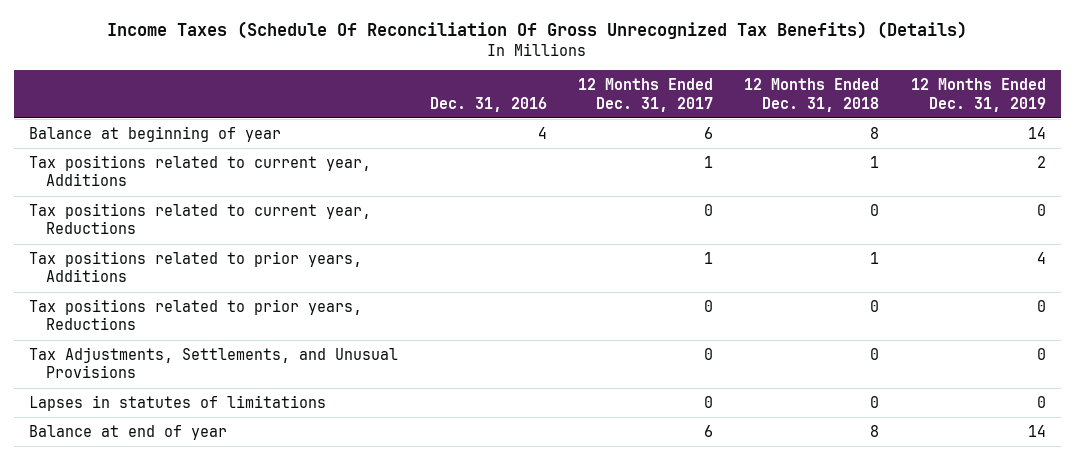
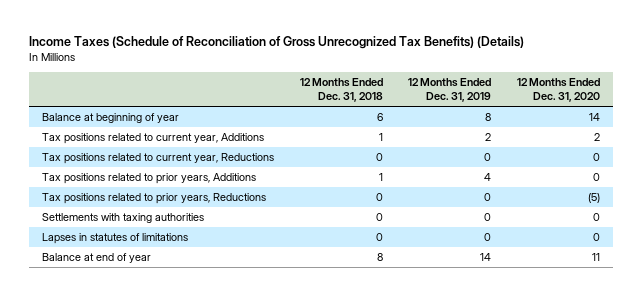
[107,21,968,40] Income Taxes (Schedule Of Reconciliation Of Gross Unrecognized Tax Benefits) (Details) -> [29,36,525,50] Income Taxes (Schedule of Reconciliation of Gross Unrecognized Tax Benefits) (Details)
[429,96,547,112] Dec. 31, 2016 -> none
[577,77,713,112] 12 Months Ended Dec. 31, 2017 -> none
none -> [516,78,600,103] 12 Months Ended Dec. 31, 2020
[870,126,880,139] 8 -> [376,112,383,121] 6
[1027,126,1046,139] 14 -> [485,112,492,121] 8
[29,346,399,379] Tax Adjustments, Settlements, and Unusual Provisions -> [42,212,205,223] Settlements with taxing authorities

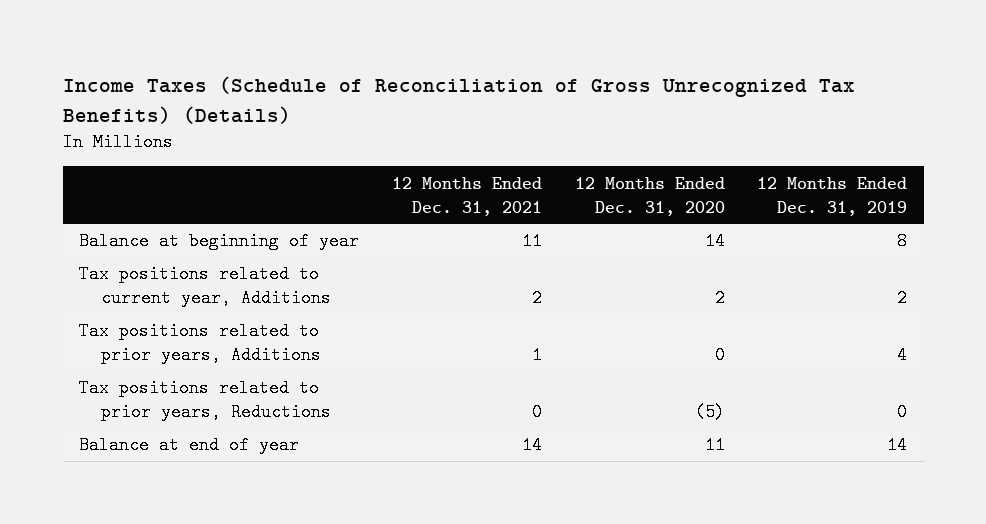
[299,78,383,103] 12 Months Ended Dec. 31, 2018 -> none
none -> [391,176,542,216] 12 Months Ended Dec. 31, 2021
[42,152,275,164] Tax positions related to current year, Reductions -> none
[42,212,205,223] Settlements with taxing authorities -> none
[42,232,189,244] Lapses in statutes of limitations -> none

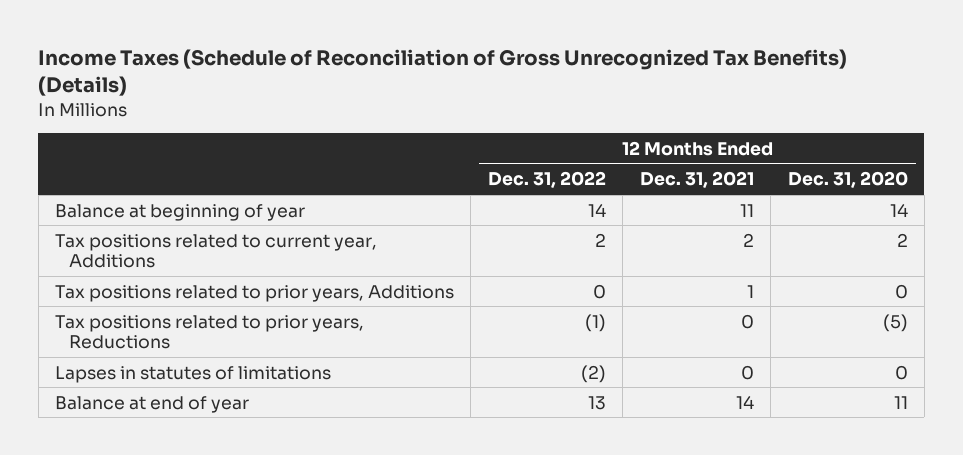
[757,176,908,216] 12 Months Ended Dec. 31, 2019 -> none
none -> [487,171,606,189] Dec. 31, 2022
none -> [55,365,332,383] Lapses in statutes of limitations

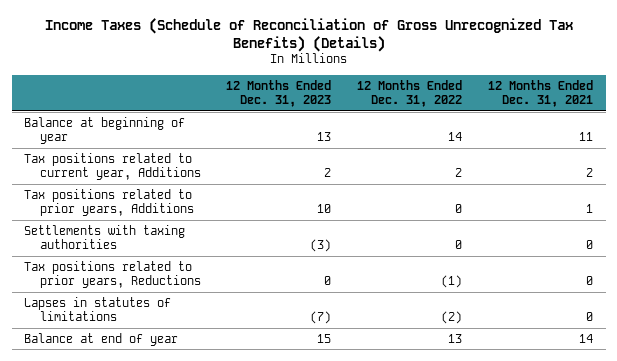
[787,171,908,189] Dec. 31, 2020 -> none
none -> [226,79,332,108] 12 Months Ended Dec. 31, 2023
none -> [24,224,186,250] Settlements with taxing authorities

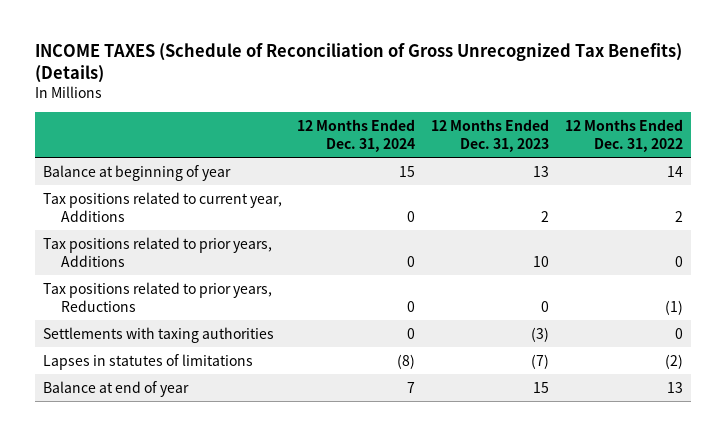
[44,17,573,52] Income Taxes (Schedule of Reconciliation of Gross Unrecognized Tax Benefits) (Details) -> [34,42,682,83] INCOME TAXES (Schedule of Reconciliation of Gross Unrecognized Tax Benefits) (Details)
[487,79,593,108] 12 Months Ended Dec. 31, 2021 -> none
none -> [297,118,416,152] 12 Months Ended Dec. 31, 2024
[24,224,186,250] Settlements with taxing authorities -> [42,326,274,343] Settlements with taxing authorities

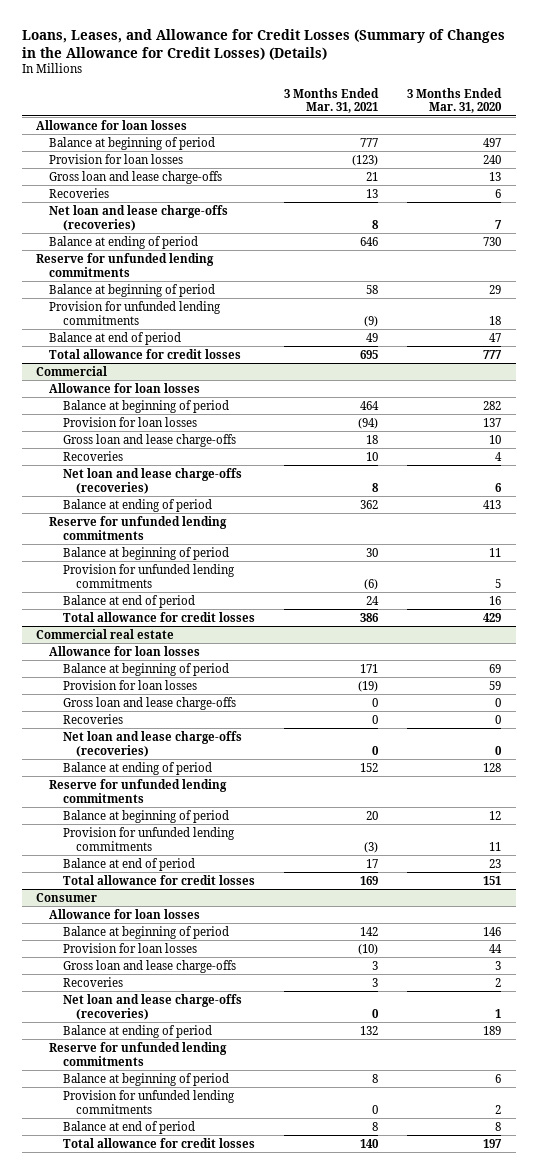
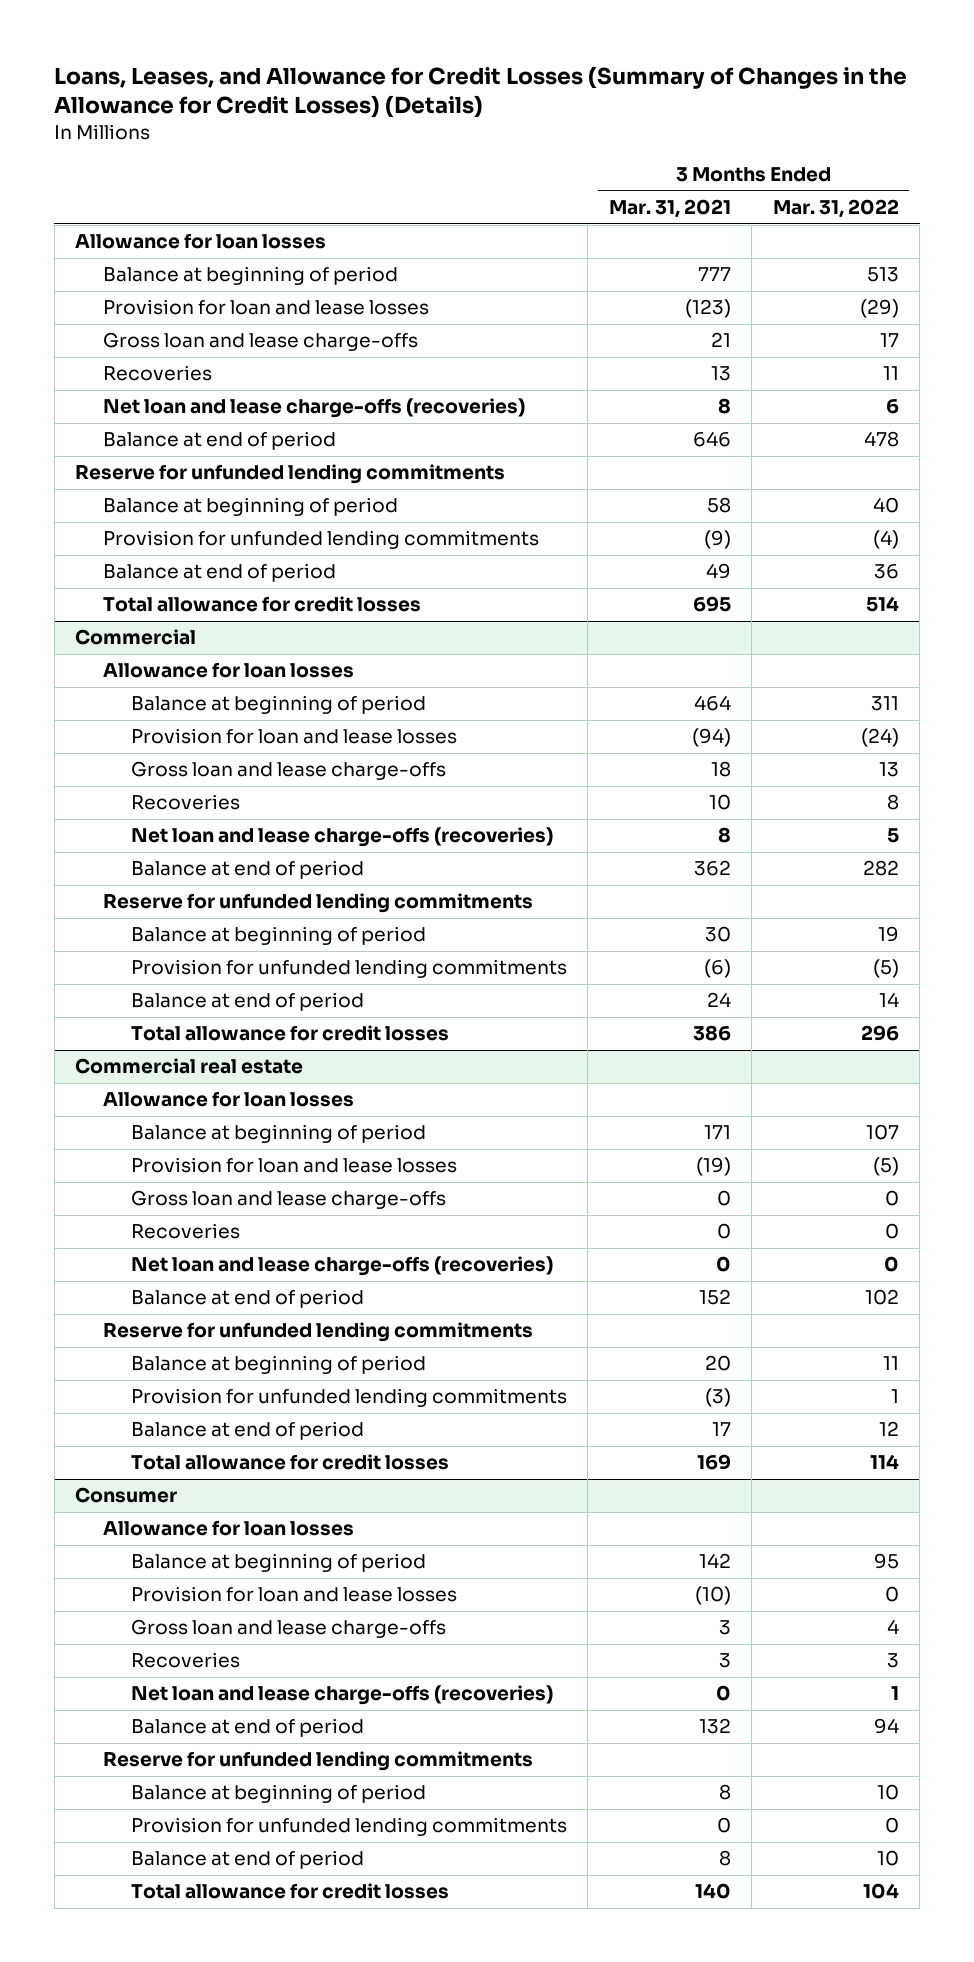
[407,87,503,114] 3 Months Ended Mar. 31, 2020 -> none
none -> [772,199,899,219] Mar. 31, 2022
[49,153,184,164] Provision for loan losses -> [102,299,429,316] Provision for loan and lease losses
[49,235,199,249] Balance at ending of period -> [102,431,336,451] Balance at end of period
[62,416,197,427] Provision for loan losses -> [130,728,457,745] Provision for loan and lease losses
[62,498,212,512] Balance at ending of period -> [130,860,364,880] Balance at end of period
[62,679,197,690] Provision for loan losses -> [130,1157,457,1174] Provision for loan and lease losses
[62,761,212,775] Balance at ending of period -> [130,1289,364,1309] Balance at end of period
[62,942,197,953] Provision for loan losses -> [130,1586,457,1603] Provision for loan and lease losses
[62,1024,212,1038] Balance at ending of period -> [130,1718,364,1738] Balance at end of period

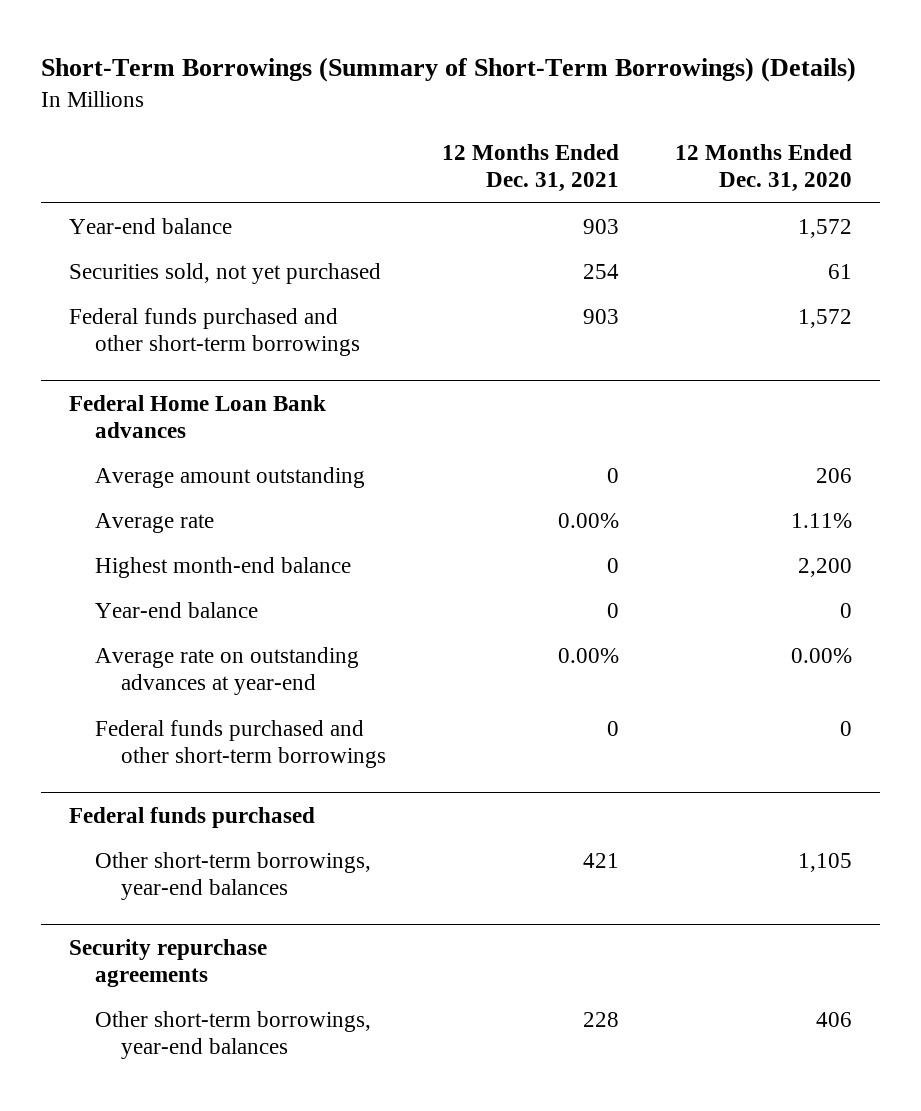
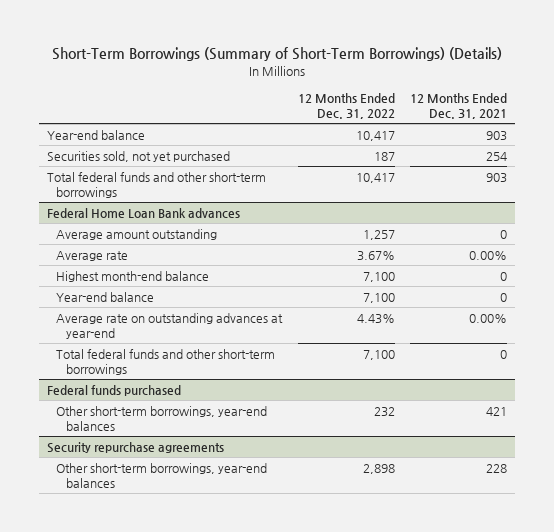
[674,144,852,193] 12 Months Ended Dec. 31, 2020 -> none
none -> [297,92,395,120] 12 Months Ended Dec. 31, 2022
[69,308,360,357] Federal funds purchased and other short-term borrowings -> [46,171,266,199] Total federal funds and other short-term borrowings
[94,720,386,769] Federal funds purchased and other short-term borrowings -> [56,348,276,376] Total federal funds and other short-term borrowings

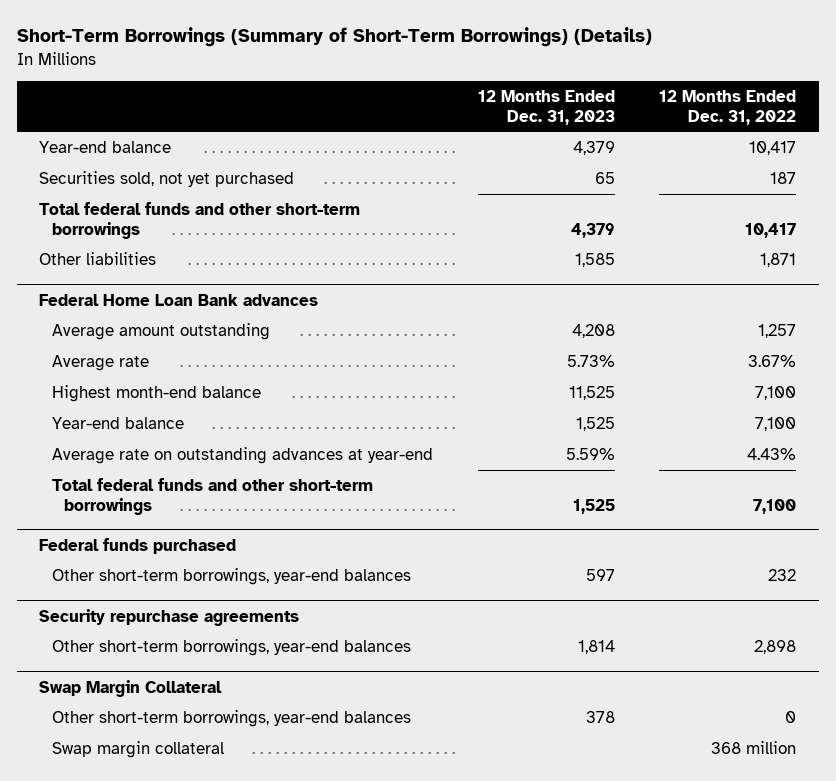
[409,92,507,120] 12 Months Ended Dec. 31, 2021 -> none
none -> [477,89,615,125] 12 Months Ended Dec. 31, 2023
none -> [39,251,157,265] Other liabilities
none -> [39,679,223,697] Swap Margin Collateral
none -> [51,709,411,727] Other short-term borrowings, year-end balances
none -> [51,740,224,758] Swap margin collateral

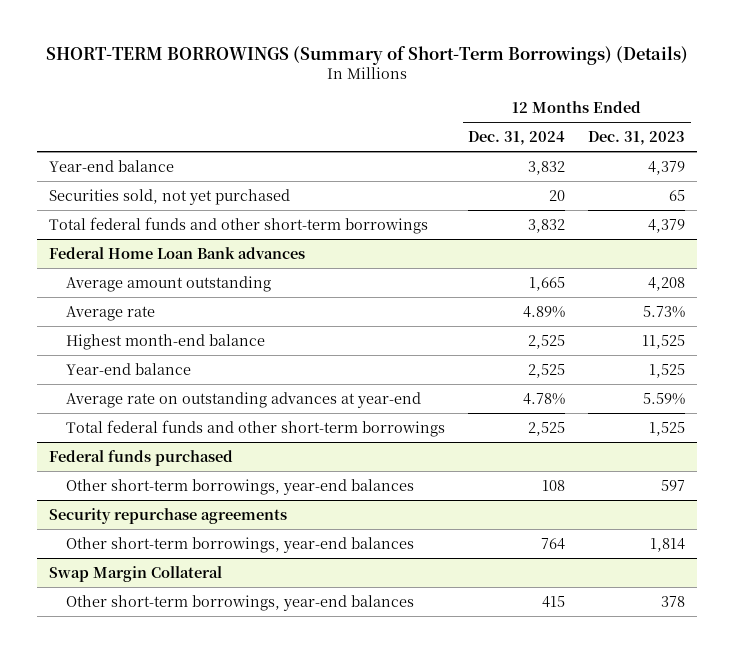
[16,27,652,48] Short-Term Borrowings (Summary of Short-Term Borrowings) (Details) -> [46,45,689,65] SHORT-TERM BORROWINGS (Summary of Short-Term Borrowings) (Details)
[659,89,797,125] 12 Months Ended Dec. 31, 2022 -> none
none -> [468,130,566,145] Dec. 31, 2024
[39,251,157,265] Other liabilities -> none
[51,740,224,758] Swap margin collateral -> none

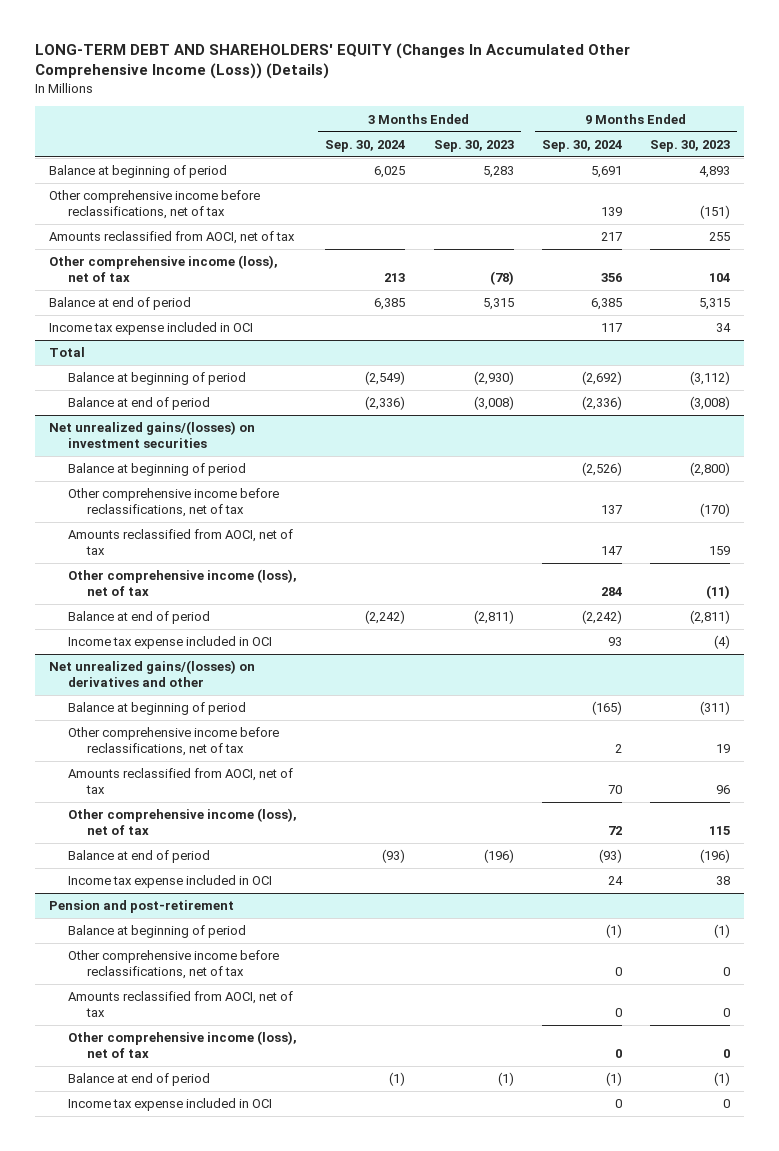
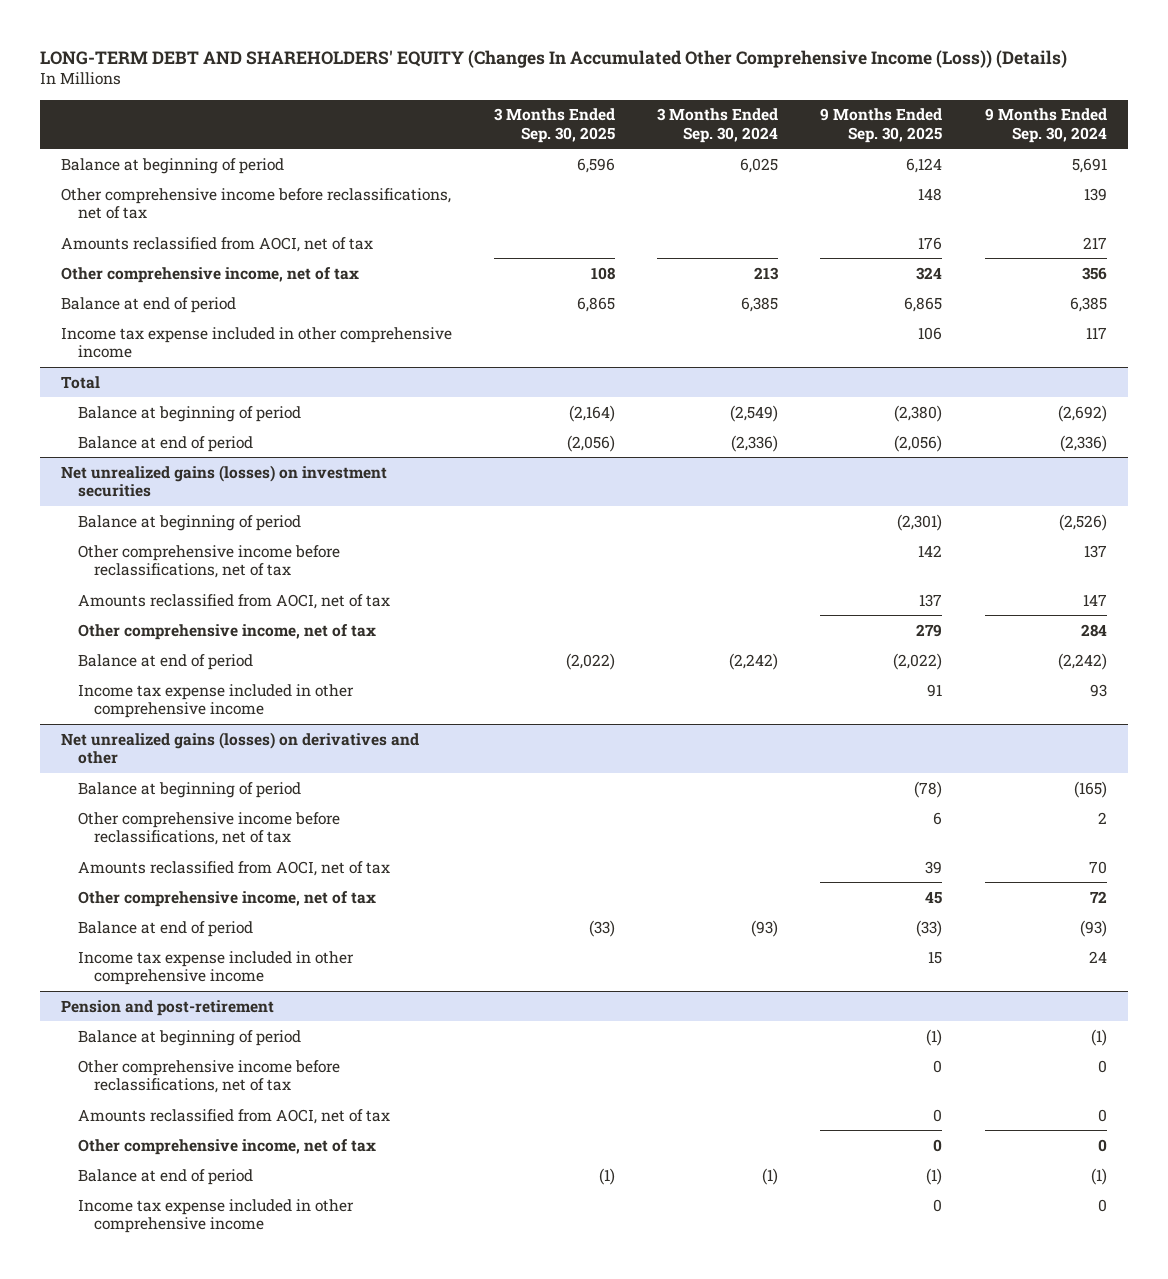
[433,139,514,152] Sep. 30, 2023 -> none
[650,139,731,152] Sep. 30, 2023 -> none
none -> [494,108,616,143] 3 Months Ended Sep. 30, 2025
none -> [820,108,943,143] 9 Months Ended Sep. 30, 2025
[48,255,278,283] Other comprehensive income (loss), net of tax -> [61,266,360,283] Other comprehensive income, net of tax
[48,322,253,336] Income tax expense included in OCI -> [61,326,453,359] Income tax expense included in other comprehensive income
[48,421,255,449] Net unrealized gains/(losses) on investment securities -> [61,464,388,498] Net unrealized gains (losses) on investment securities
[68,569,298,597] Other comprehensive income (loss), net of tax -> [77,623,376,640] Other comprehensive income, net of tax
[68,636,273,650] Income tax expense included in OCI -> [77,683,354,719] Income tax expense included in other comprehensive income
[48,660,255,688] Net unrealized gains/(losses) on derivatives and other -> [61,731,420,765] Net unrealized gains (losses) on derivatives and other
[68,808,298,836] Other comprehensive income (loss), net of tax -> [77,890,376,907] Other comprehensive income, net of tax
[68,875,273,889] Income tax expense included in OCI -> [77,950,354,986] Income tax expense included in other comprehensive income
[68,1031,298,1059] Other comprehensive income (loss), net of tax -> [77,1138,376,1155] Other comprehensive income, net of tax
[68,1098,273,1112] Income tax expense included in OCI -> [77,1198,354,1234] Income tax expense included in other comprehensive income

